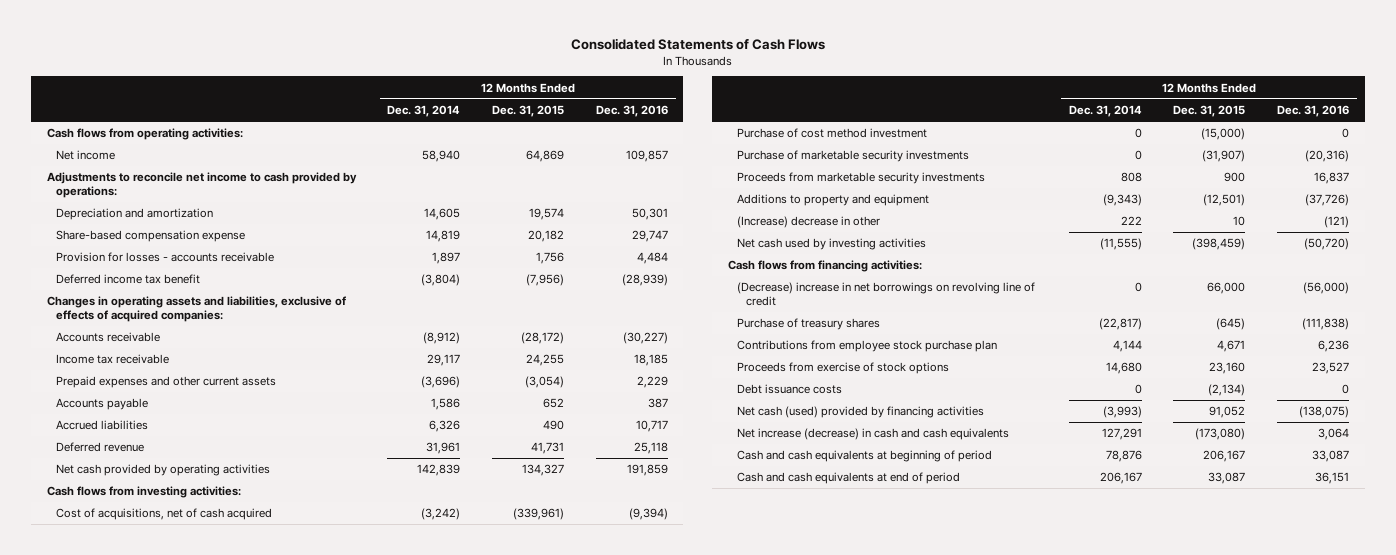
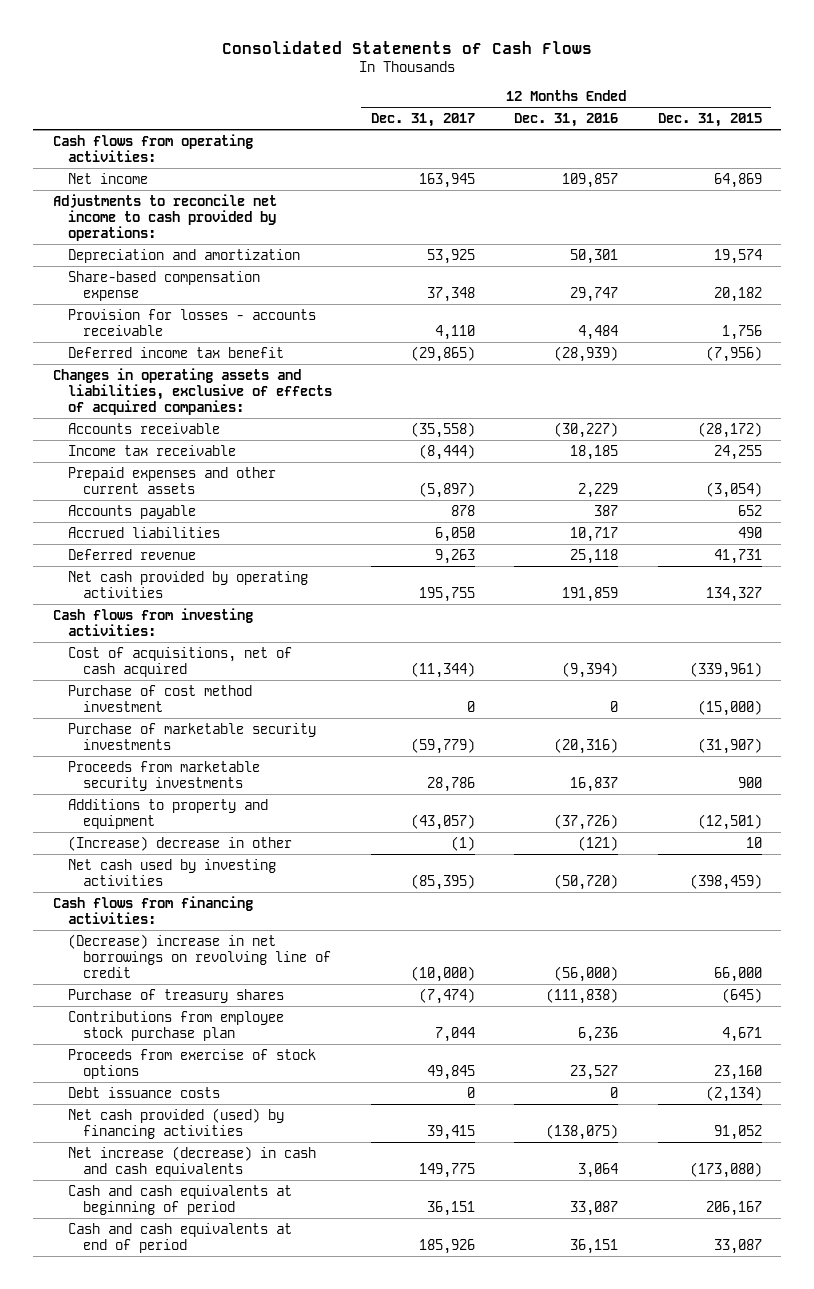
[387,105,461,118] Dec. 31, 2014 -> none
none -> [371,112,476,127] Dec. 31, 2017
[736,406,984,419] Net cash (used) provided by financing activities -> [67,1107,284,1139] Net cash provided (used) by financing activities

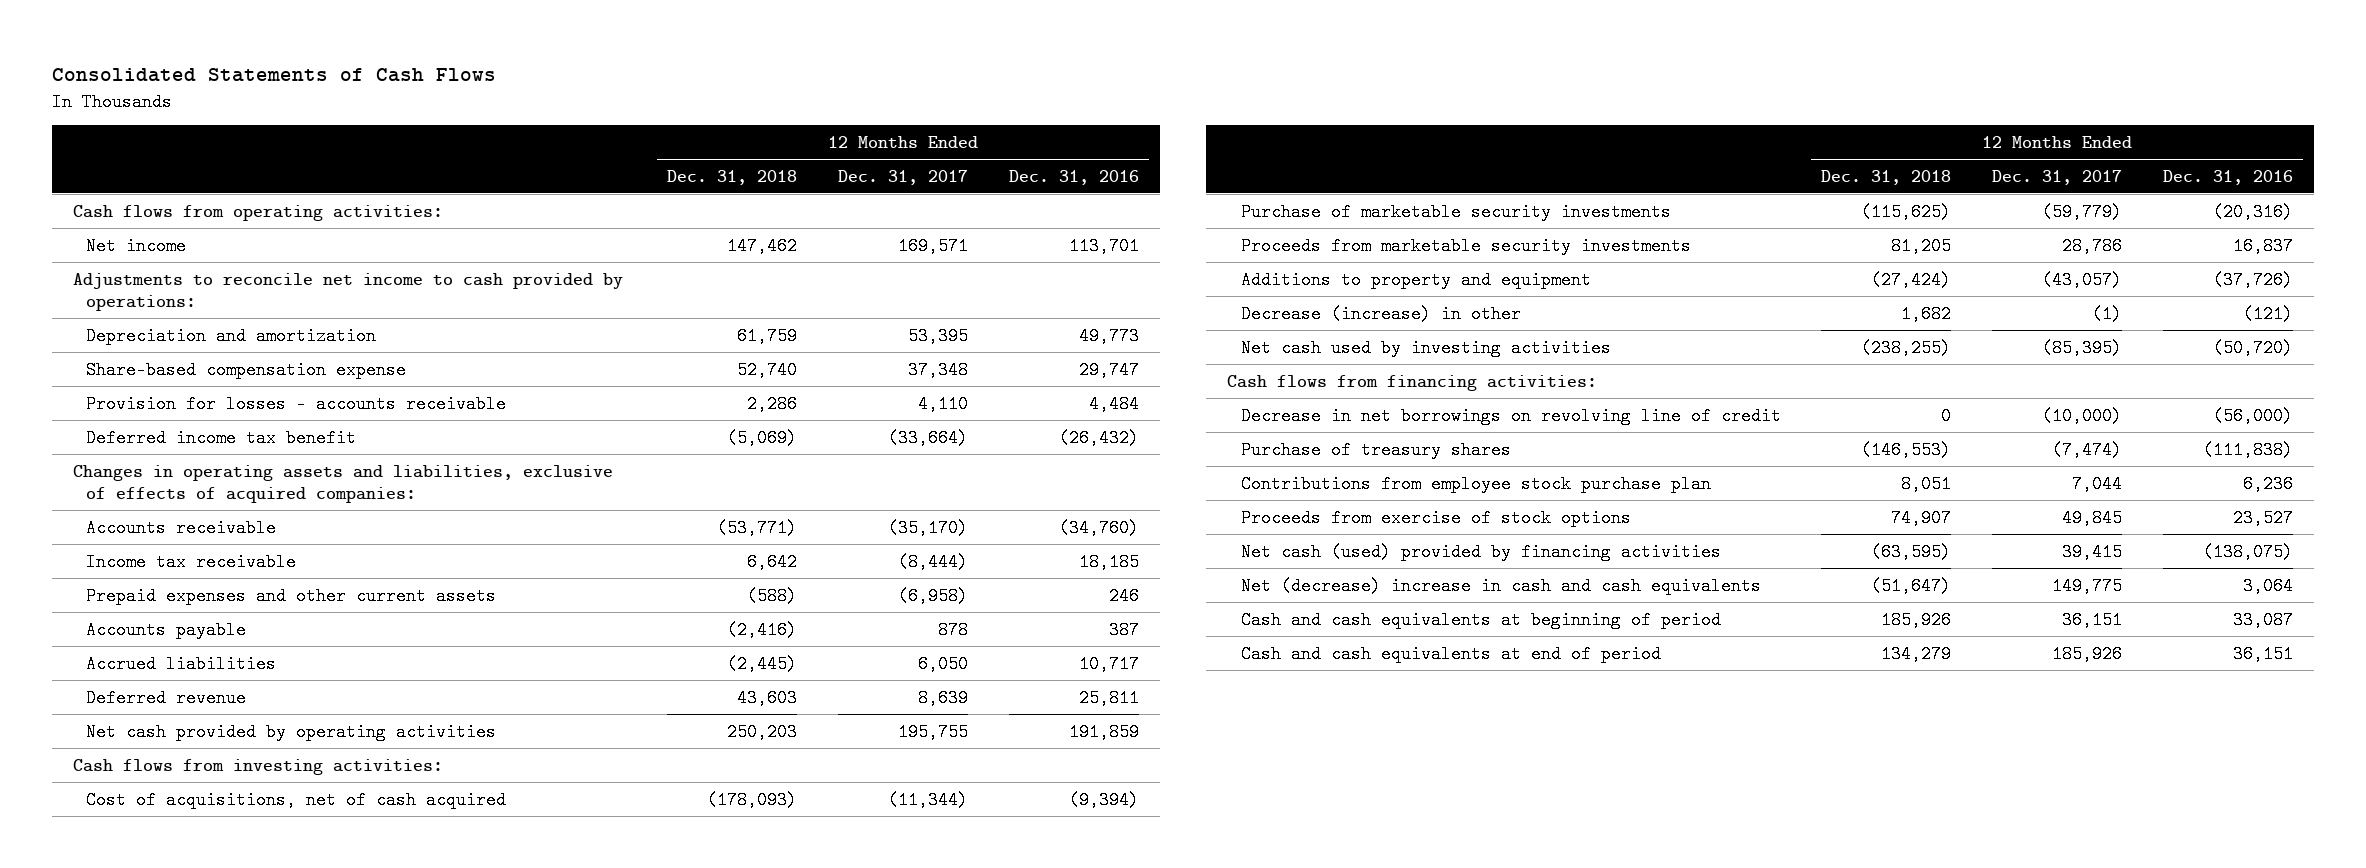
[657,112,762,127] Dec. 31, 2015 -> none
none -> [667,169,798,185] Dec. 31, 2018
[419,172,476,188] 163,945 -> [898,236,969,255] 169,571
[562,172,619,188] 109,857 -> [1069,236,1140,255] 113,701
[427,248,476,264] 53,925 -> [908,326,969,345] 53,395
[570,248,619,264] 50,301 -> [1079,326,1140,345] 49,773
[411,345,476,362] (29,865) -> [888,428,969,447] (33,664)
[554,345,619,362] (28,939) -> [1059,428,1140,447] (26,432)
[411,421,476,438] (35,558) -> [888,518,969,537] (35,170)
[554,421,619,438] (30,227) -> [1059,518,1140,537] (34,760)
[419,481,476,498] (5,897) -> [898,586,969,605] (6,958)
[578,482,619,498] 2,229 -> [1109,586,1140,605] 246
[435,548,476,564] 9,263 -> [918,688,969,707] 8,639
[570,548,619,564] 25,118 -> [1079,688,1140,707] 25,811
[67,684,252,712] Purchase of cost method investment -> none
[67,835,292,851] (Increase) decrease in other -> [1240,304,1521,323] Decrease (increase) in other
[67,933,332,978] (Decrease) increase in net borrowings on revolving line of credit -> [1240,406,1781,425] Decrease in net borrowings on revolving line of credit
[67,1086,220,1098] Debt issuance costs -> none
[67,1107,284,1139] Net cash provided (used) by financing activities -> [1240,542,1721,561] Net cash (used) provided by financing activities
[67,1145,316,1177] Net increase (decrease) in cash and cash equivalents -> [1240,576,1761,595] Net (decrease) increase in cash and cash equivalents

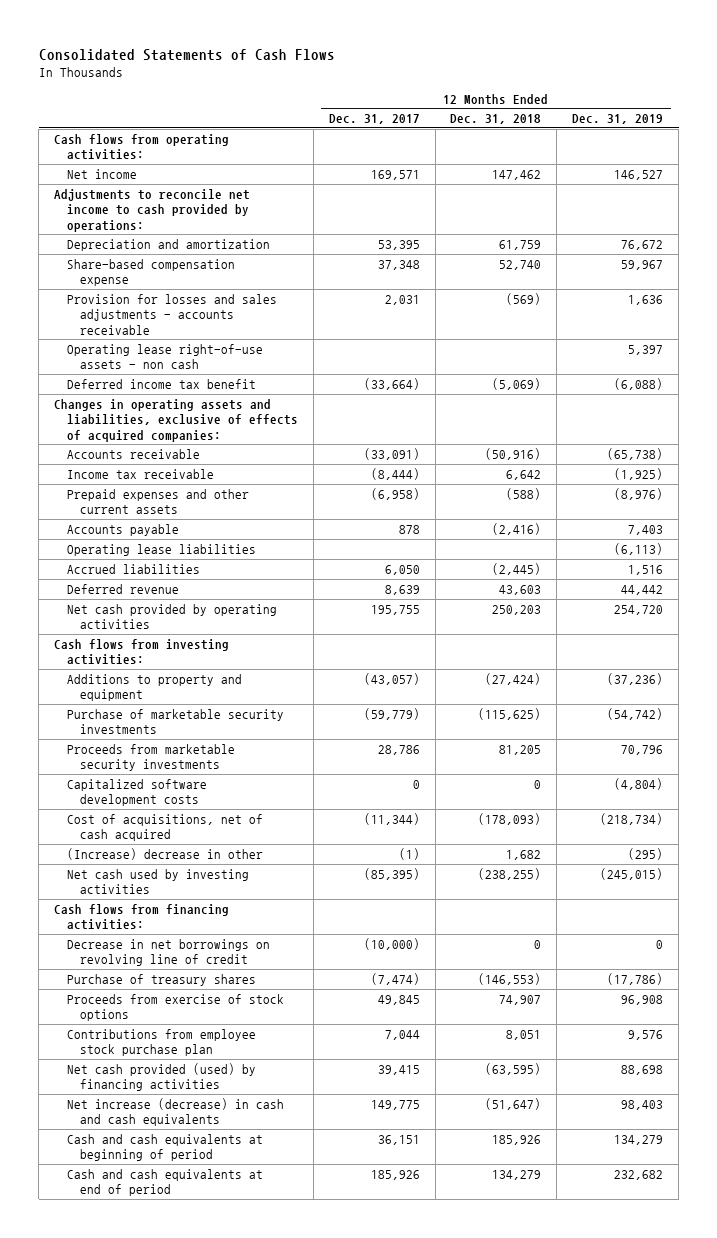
[1009,169,1140,185] Dec. 31, 2016 -> none
none -> [572,114,664,125] Dec. 31, 2019
[86,394,507,413] Provision for losses - accounts receivable -> [66,293,277,335] Provision for losses and sales adjustments - accounts receivable
[747,394,798,413] 2,286 -> [506,292,542,305] (569)
[918,394,969,413] 4,110 -> [384,294,420,305] 2,031
none -> [66,343,263,370] Operating lease right-of-use assets - non cash
[717,518,798,537] (53,771) -> [485,447,542,460] (50,916)
[888,518,969,537] (35,170) -> [363,447,420,460] (33,091)
none -> [66,543,256,556] Operating lease liabilities
[1240,270,1591,289] Additions to property and equipment -> [66,673,242,702] Additions to property and equipment
none -> [66,778,207,807] Capitalized software development costs
[86,790,507,809] Cost of acquisitions, net of cash acquired -> [66,813,263,842] Cost of acquisitions, net of cash acquired
[1240,304,1521,323] Decrease (increase) in other -> [66,847,263,860] (Increase) decrease in other
[1240,474,1711,493] Contributions from employee stock purchase plan -> [66,1028,256,1057] Contributions from employee stock purchase plan
[1240,542,1721,561] Net cash (used) provided by financing activities -> [66,1062,256,1092] Net cash provided (used) by financing activities
[1240,576,1761,595] Net (decrease) increase in cash and cash equivalents -> [66,1097,284,1127] Net increase (decrease) in cash and cash equivalents

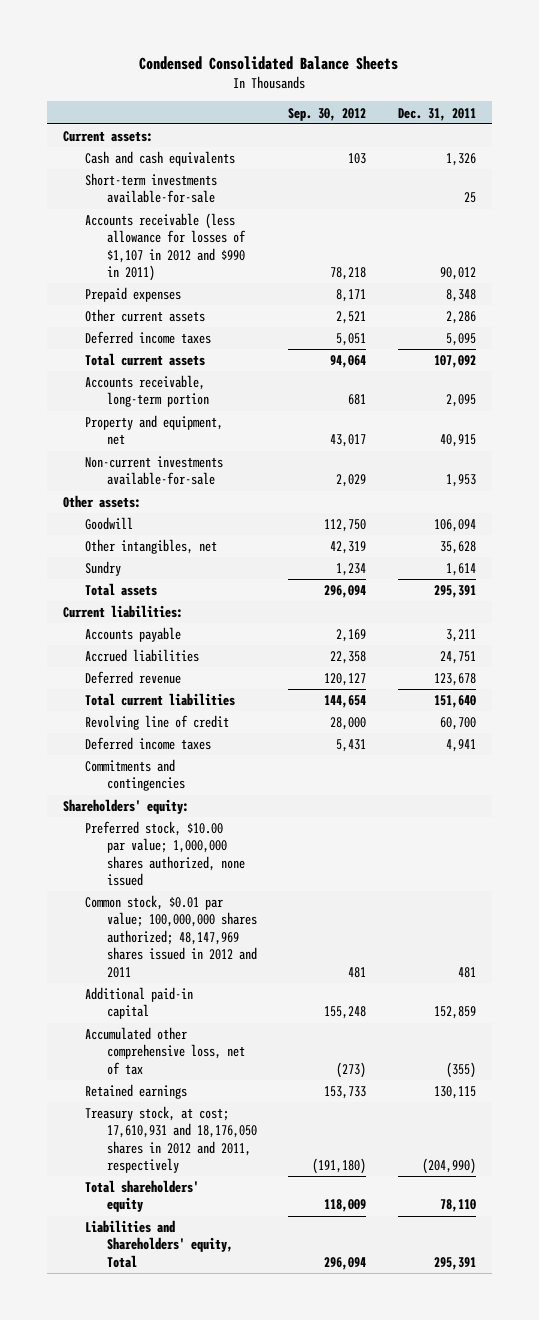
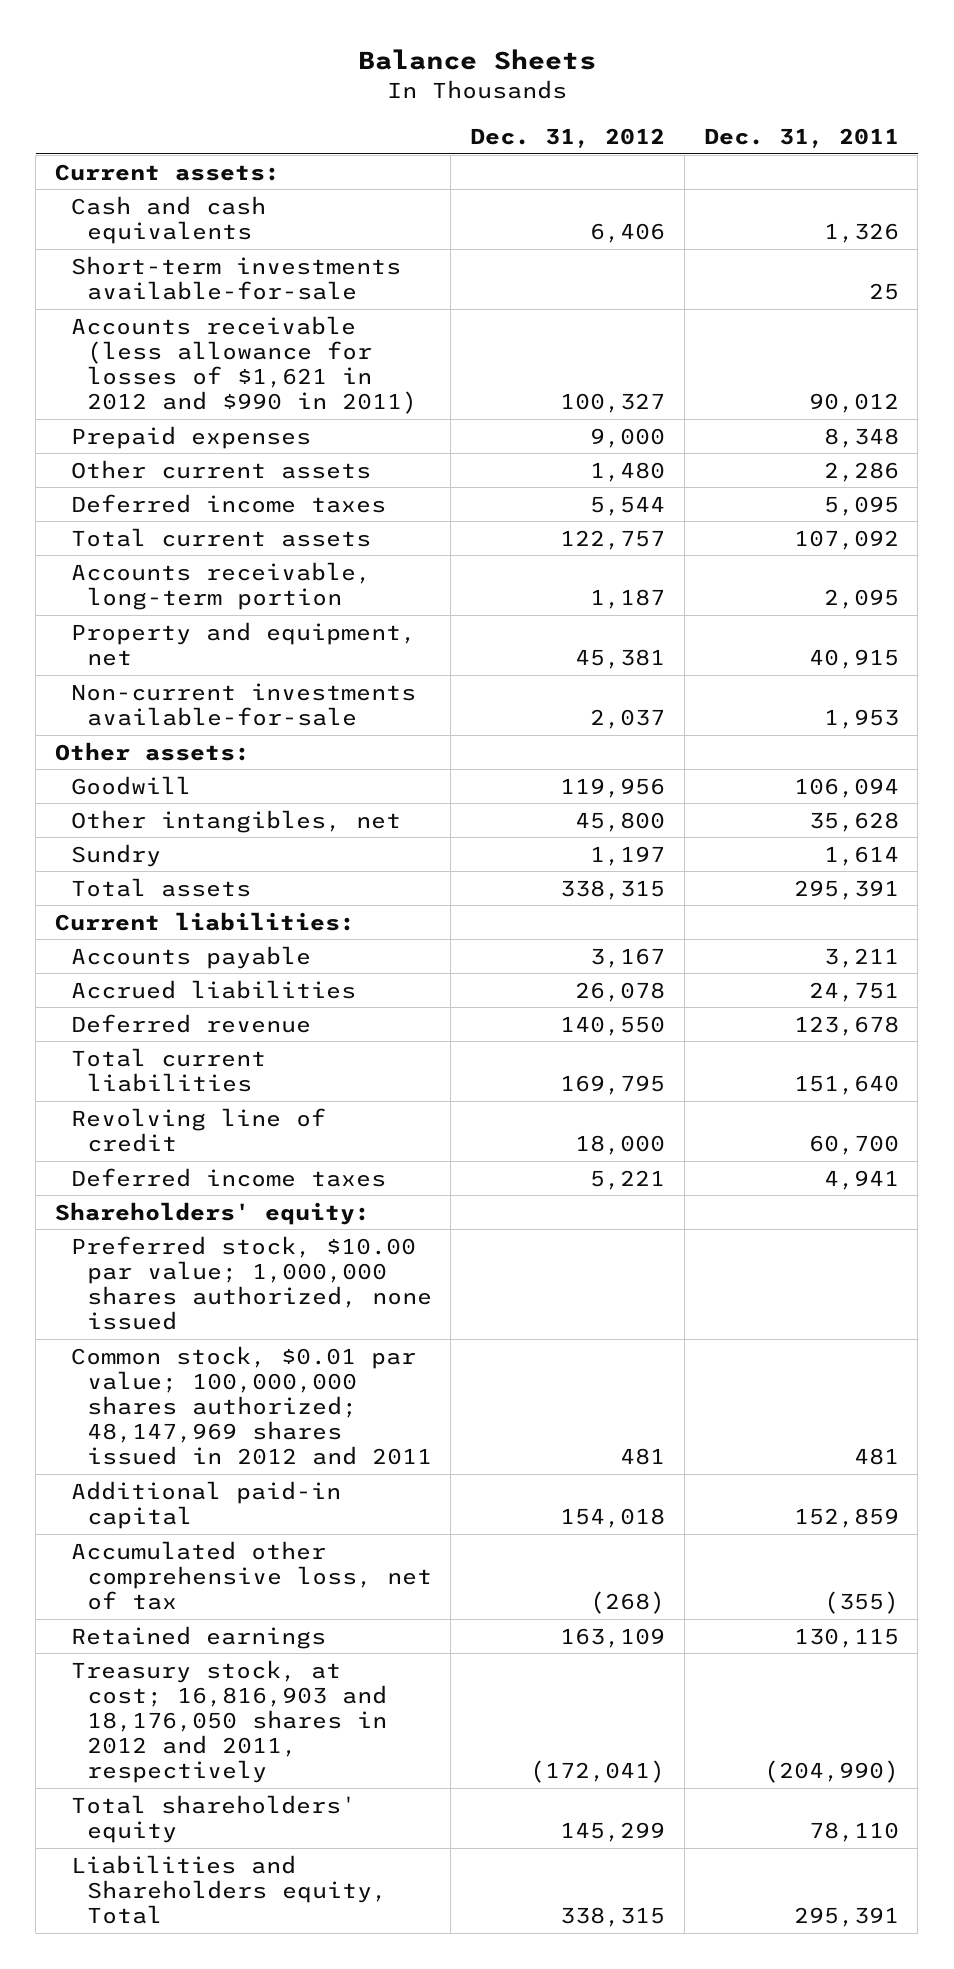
[139,55,399,70] Condensed Consolidated Balance Sheets -> [357,49,596,71] Balance Sheets
[288,107,367,121] Sep. 30, 2012 -> none
none -> [470,127,666,148] Dec. 31, 2012
[84,213,246,282] Accounts receivable (less allowance for losses of $1,107 in 2012 and $990 in 2011) -> [70,315,417,415] Accounts receivable (less allowance for losses of $1,621 in 2012 and $990 in 2011)
[84,759,185,792] Commitments and contingencies -> none
[84,1106,257,1174] Treasury stock, at cost; 17,610,931 and 18,176,050 shares in 2012 and 2011, respectively -> [70,1659,387,1784] Treasury stock, at cost; 16,816,903 and 18,176,050 shares in 2012 and 2011, respectively
[84,1220,233,1268] Liabilities and Shareholders' equity, Total -> [70,1854,387,1925] Liabilities and Shareholders equity, Total

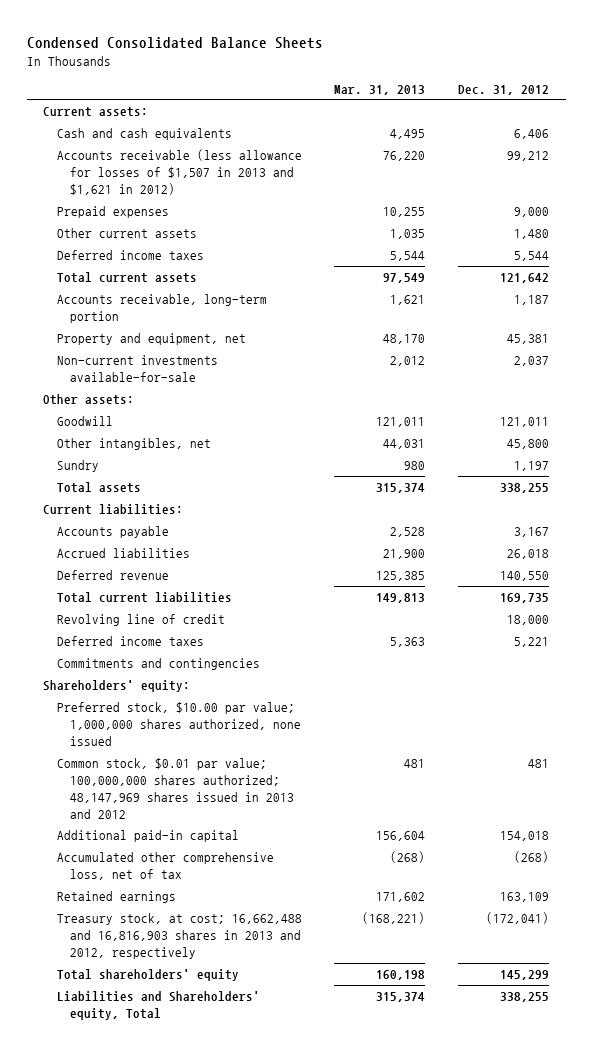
[357,49,596,71] Balance Sheets -> [26,36,323,49] Condensed Consolidated Balance Sheets
[703,127,899,148] Dec. 31, 2011 -> none
none -> [334,84,426,95] Mar. 31, 2013
[70,255,401,300] Short-term investments available-for-sale -> none
[70,315,417,415] Accounts receivable (less allowance for losses of $1,621 in 2012 and $990 in 2011) -> [56,149,302,195] Accounts receivable (less allowance for losses of $1,507 in 2013 and $1,621 in 2012)
[560,393,666,414] 100,327 -> [507,151,550,162] 99,212
[560,529,666,550] 122,757 -> [500,273,550,284] 121,642
[560,777,666,798] 119,956 -> [500,417,550,428] 121,011
[560,879,666,900] 338,315 -> [500,483,550,494] 338,255
[575,981,666,1002] 26,078 -> [507,549,550,560] 26,018
[560,1074,666,1095] 169,795 -> [500,593,550,604] 169,735
none -> [56,658,260,671] Commitments and contingencies
[70,1345,432,1466] Common stock, $0.01 par value; 100,000,000 shares authorized; 48,147,969 shares issued in 2012 and 2011 -> [56,758,295,819] Common stock, $0.01 par value; 100,000,000 shares authorized; 48,147,969 shares issued in 2013 and 2012
[70,1659,387,1784] Treasury stock, at cost; 16,816,903 and 18,176,050 shares in 2012 and 2011, respectively -> [56,913,302,959] Treasury stock, at cost; 16,662,488 and 16,816,903 shares in 2013 and 2012, respectively
[70,1854,387,1925] Liabilities and Shareholders equity, Total -> [56,991,260,1020] Liabilities and Shareholders' equity, Total
[560,1907,666,1928] 338,315 -> [500,992,550,1003] 338,255

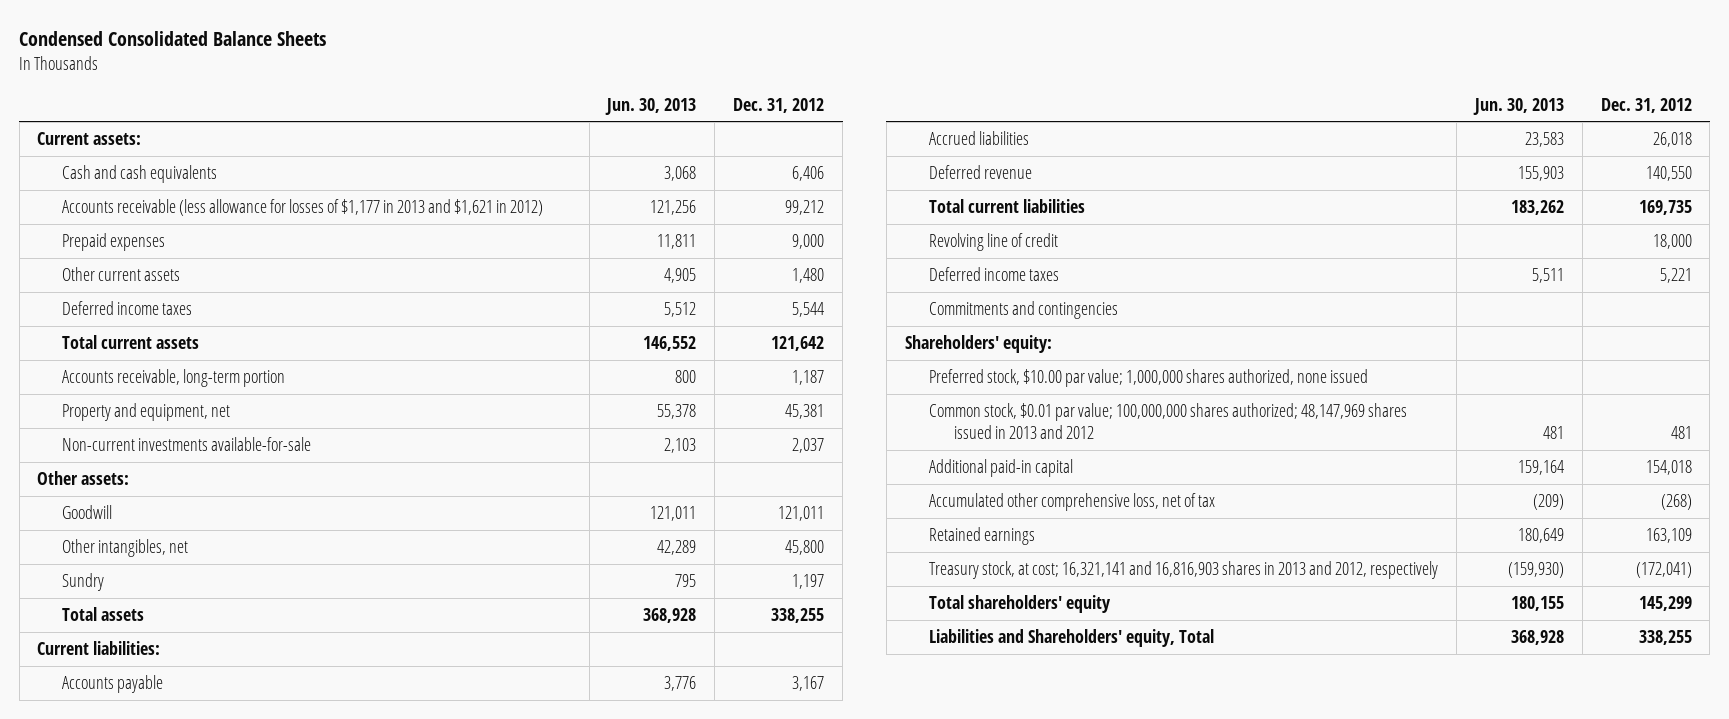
[334,84,426,95] Mar. 31, 2013 -> none
none -> [605,97,697,115] Jun. 30, 2013
[56,149,302,195] Accounts receivable (less allowance for losses of $1,507 in 2013 and $1,621 in 2012) -> [61,199,543,217] Accounts receivable (less allowance for losses of $1,177 in 2013 and $1,621 in 2012)
[56,913,302,959] Treasury stock, at cost; 16,662,488 and 16,816,903 shares in 2013 and 2012, respectively -> [929,561,1439,580] Treasury stock, at cost; 16,321,141 and 16,816,903 shares in 2013 and 2012, respectively

